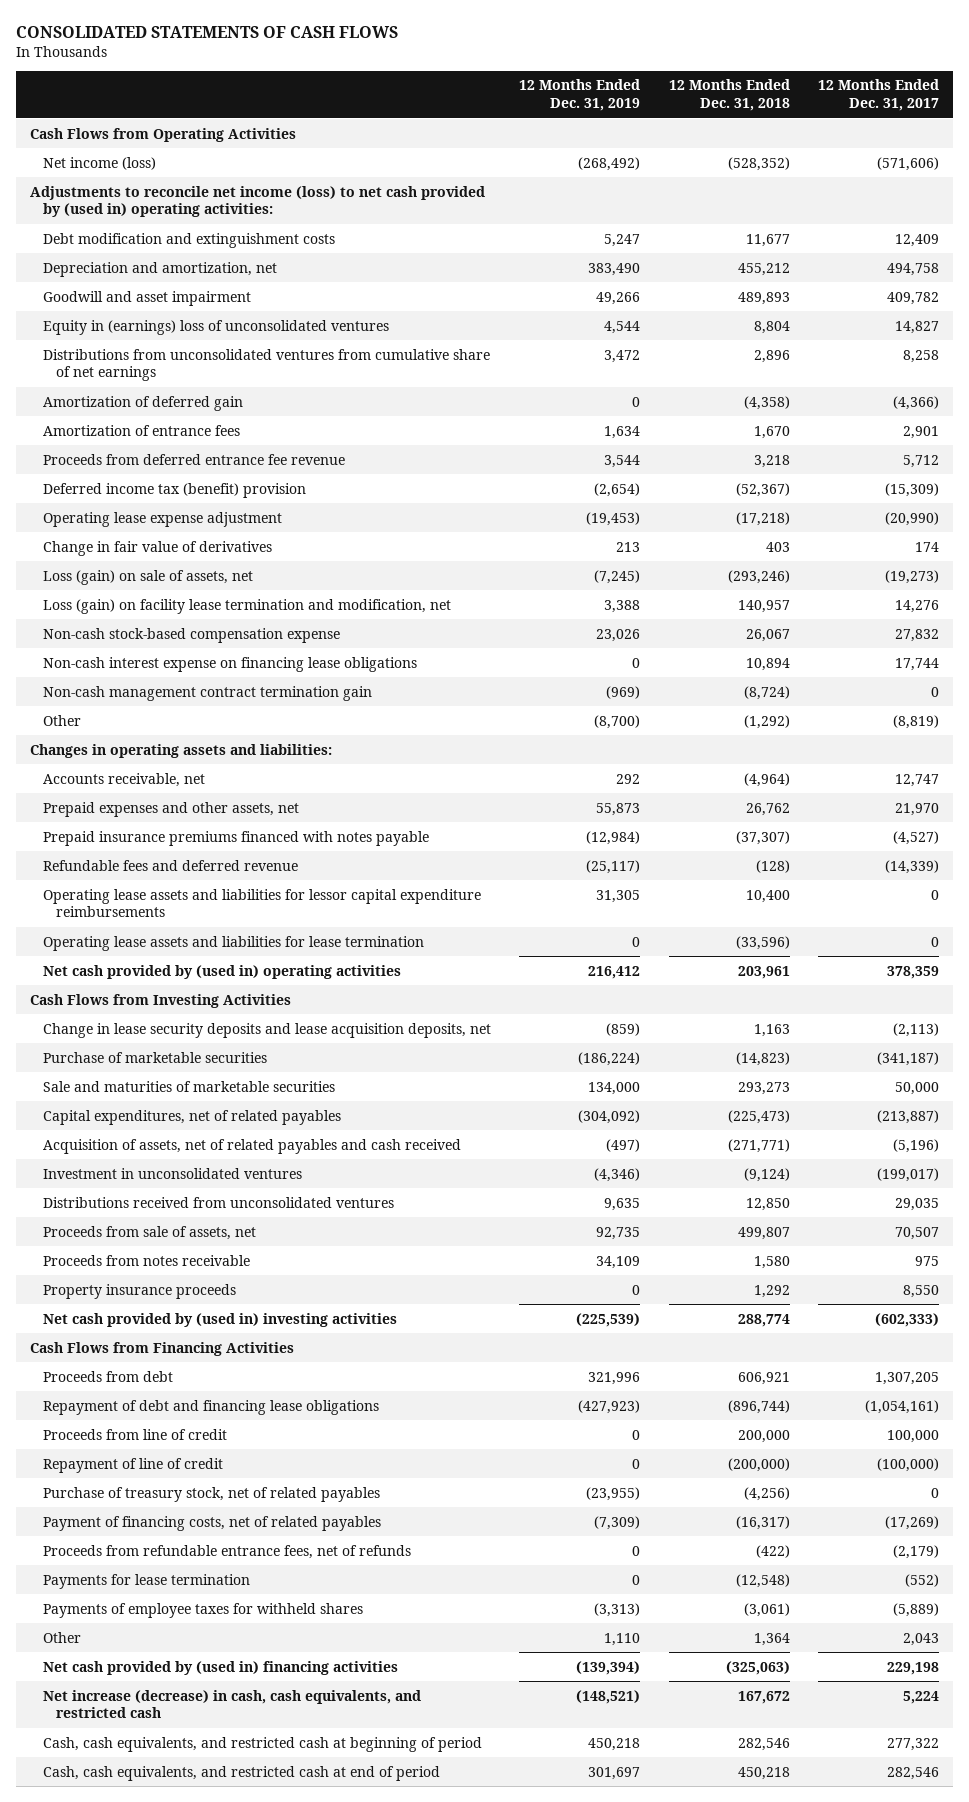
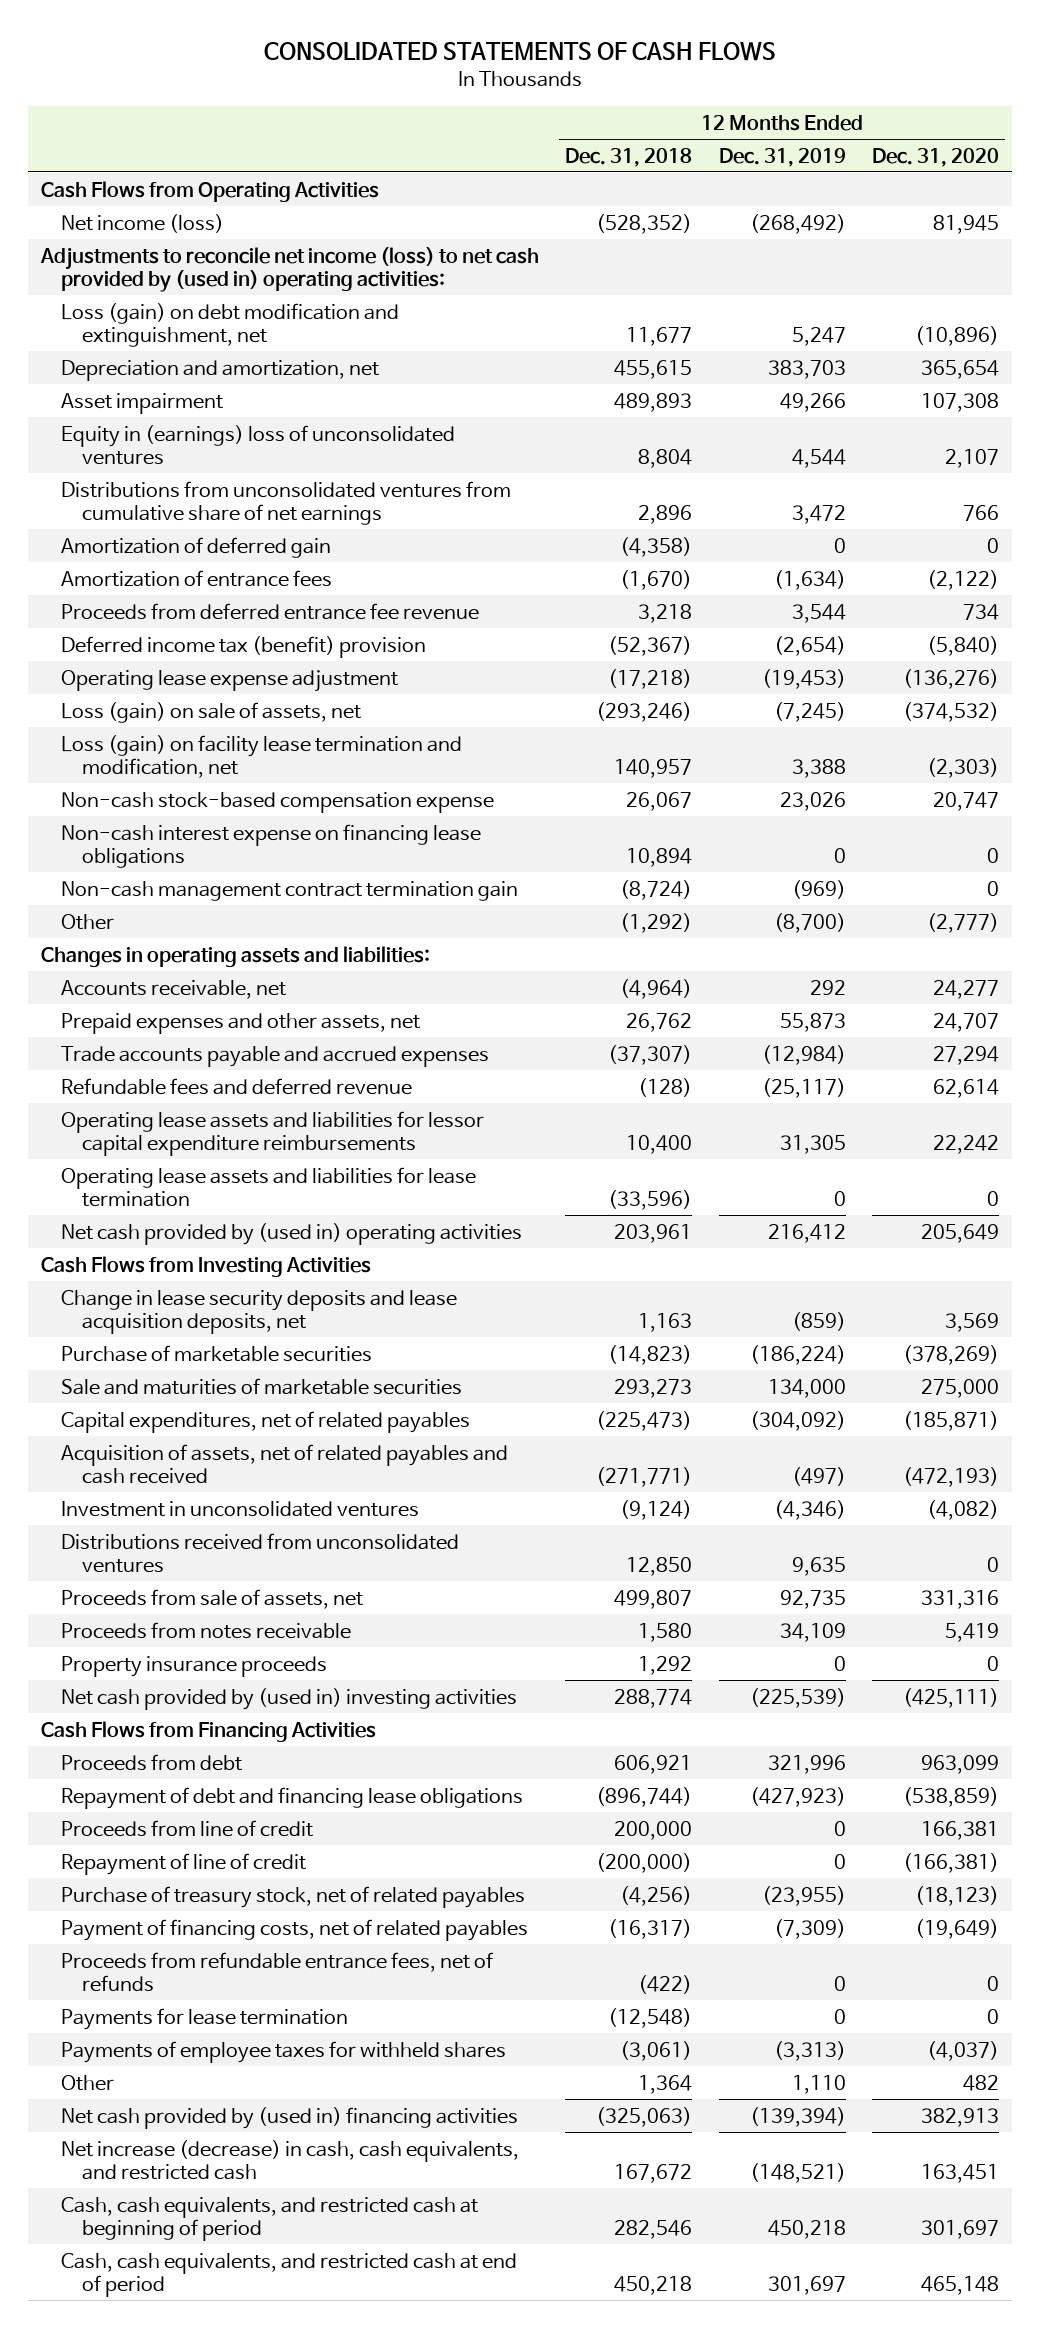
[818,79,940,112] 12 Months Ended Dec. 31, 2017 -> none
none -> [871,147,999,167] Dec. 31, 2020
[43,232,336,248] Debt modification and extinguishment costs -> [61,302,400,347] Loss (gain) on debt modification and extinguishment, net
[588,262,641,276] 383,490 -> [767,359,846,379] 383,703
[737,262,790,276] 455,212 -> [614,359,693,379] 455,615
[43,290,252,306] Goodwill and asset impairment -> [61,392,224,414] Asset impairment
[604,425,641,439] 1,634 -> [773,569,846,590] (1,634)
[753,425,790,439] 1,670 -> [620,569,693,590] (1,670)
[43,540,273,556] Change in fair value of derivatives -> none
[43,830,430,846] Prepaid insurance premiums financed with notes payable -> [61,1045,490,1067] Trade accounts payable and accrued expenses

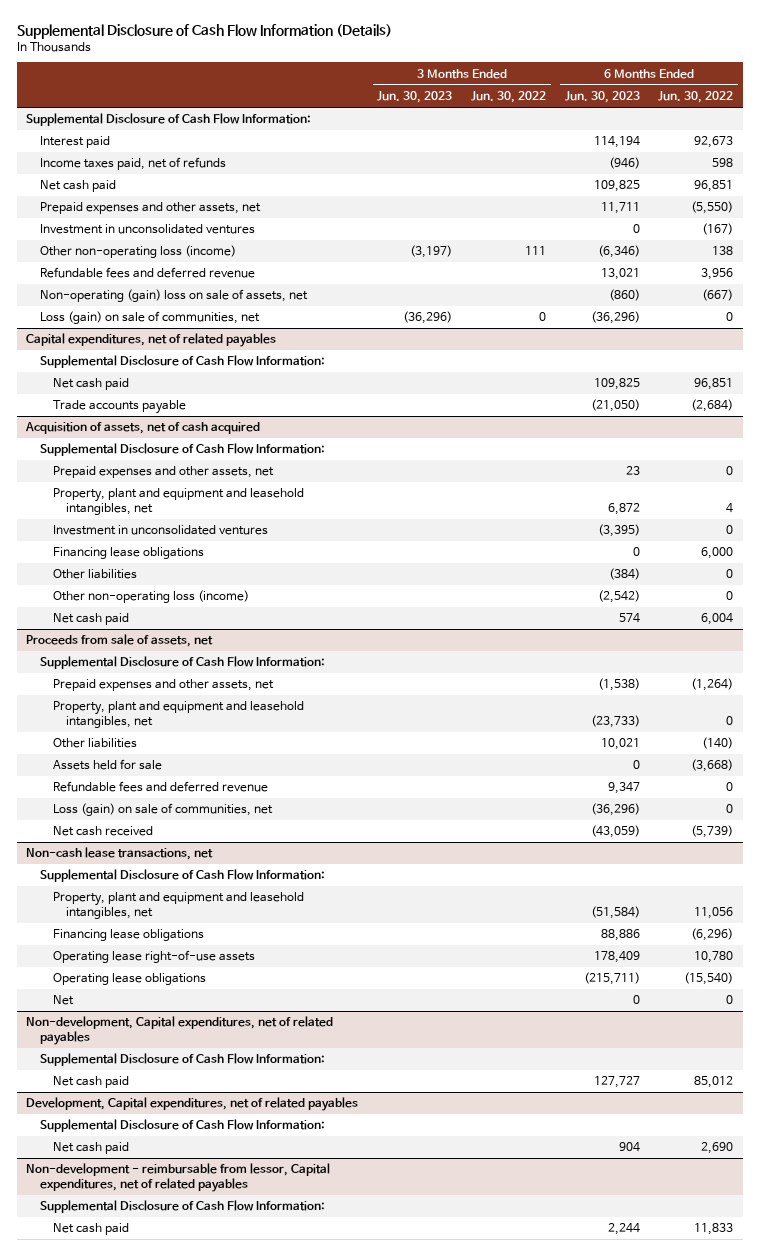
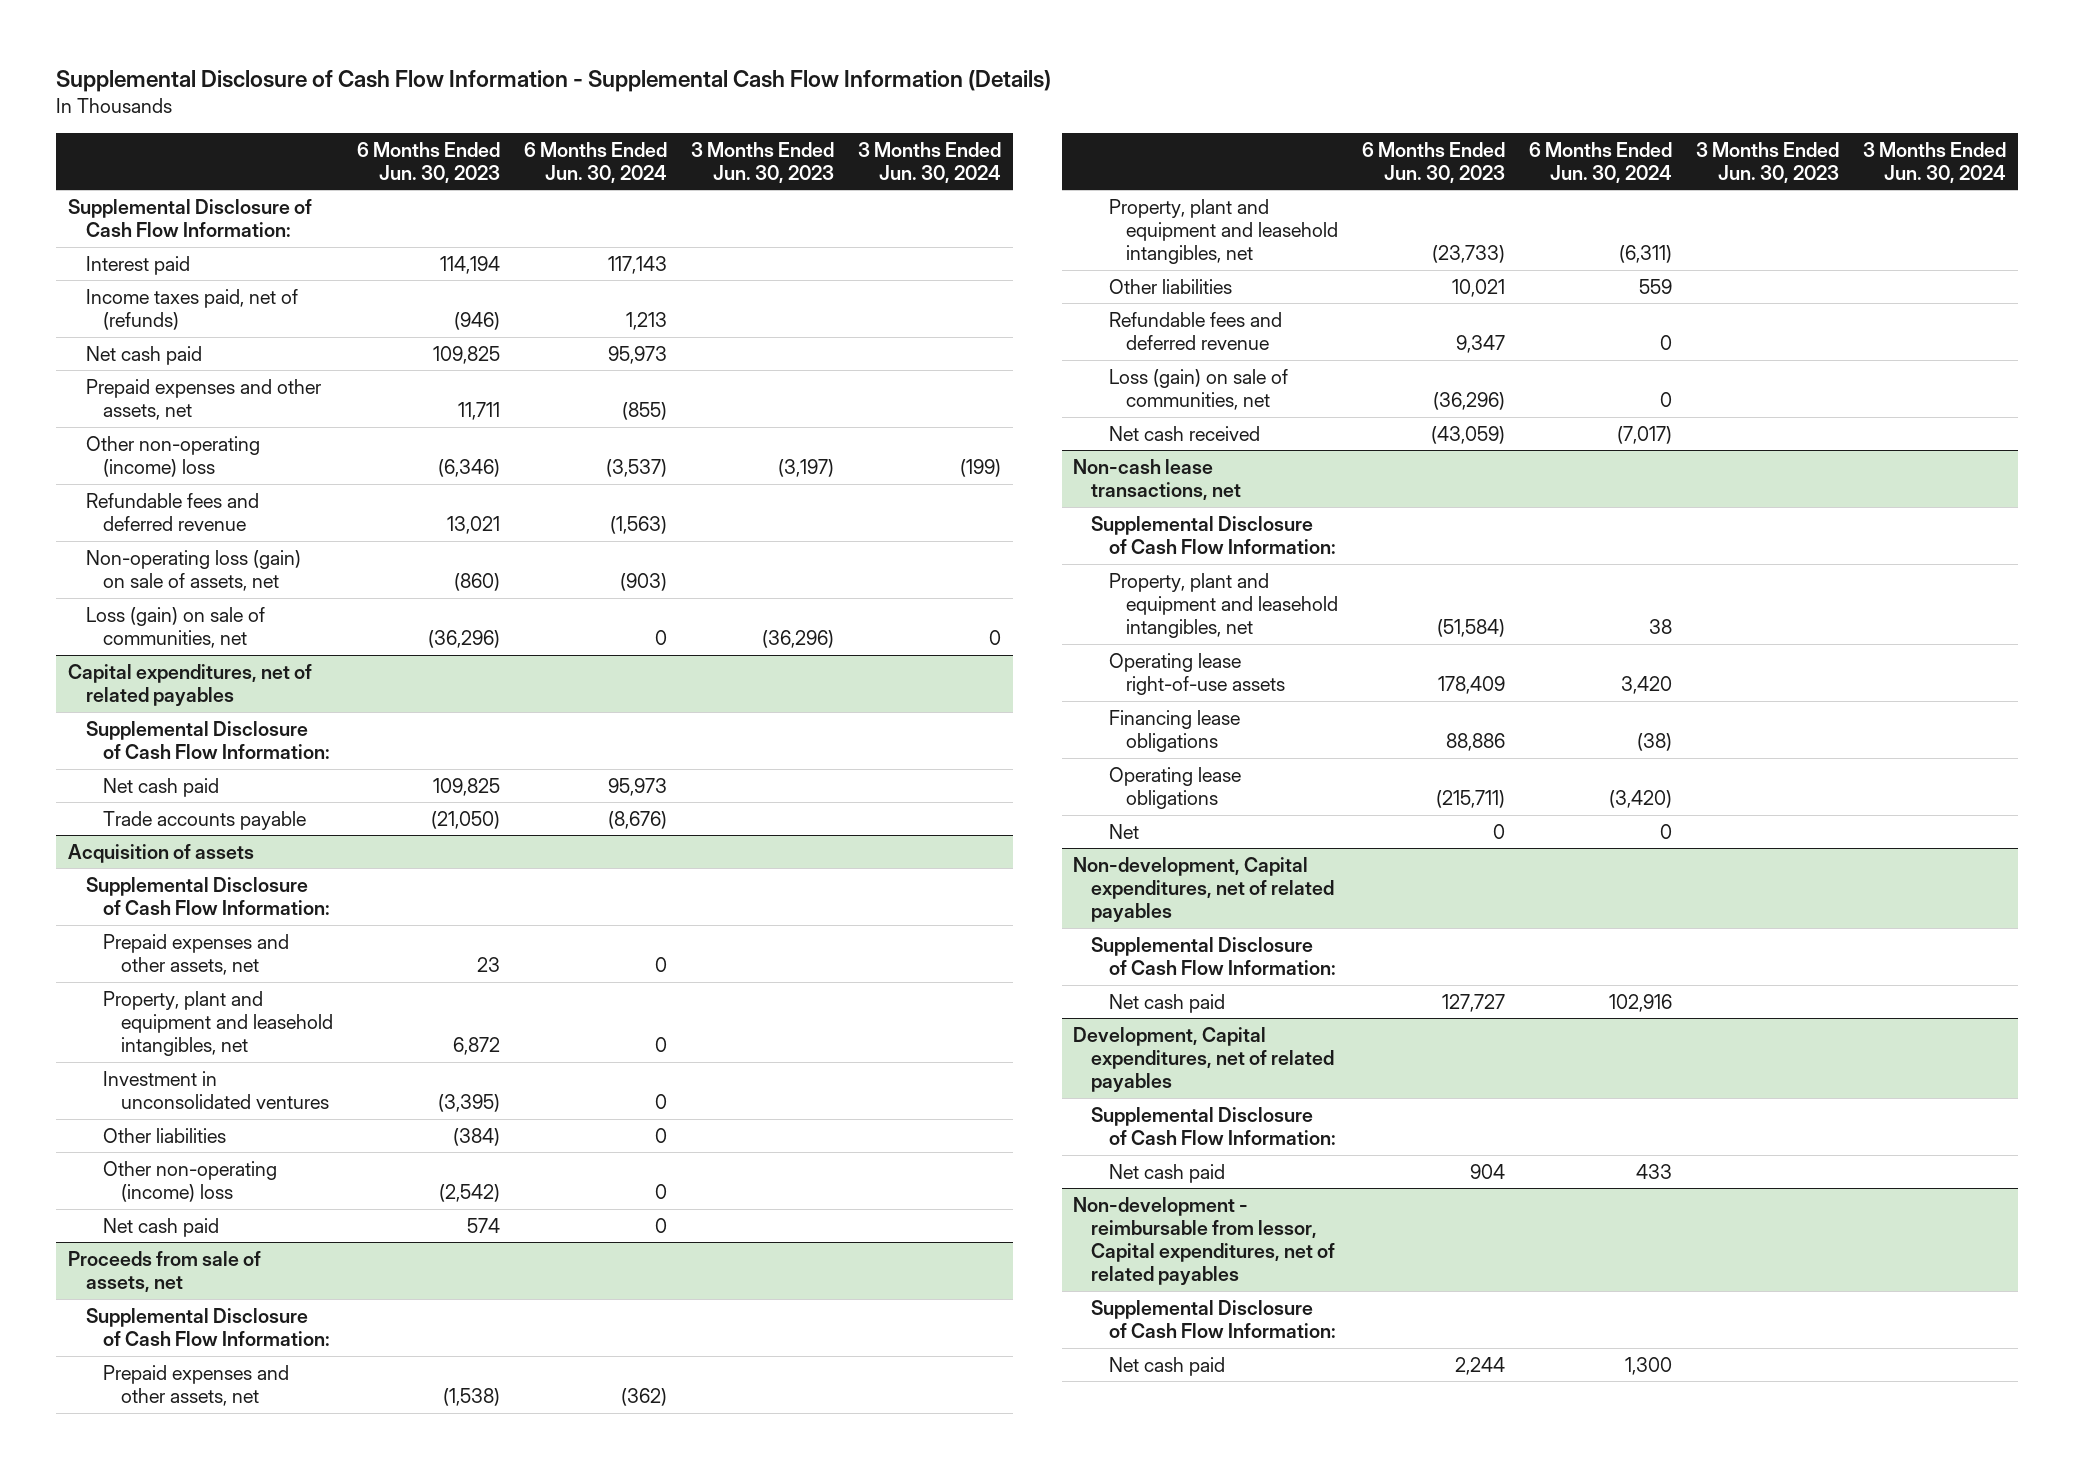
[17,23,393,39] Supplemental Disclosure of Cash Flow Information (Details) -> [56,69,1052,92] Supplemental Disclosure of Cash Flow Information - Supplemental Cash Flow Information (Details)
[470,90,546,103] Jun. 30, 2022 -> none
[658,90,734,103] Jun. 30, 2022 -> none
none -> [523,141,667,183] 6 Months Ended Jun. 30, 2024
none -> [857,141,1001,183] 3 Months Ended Jun. 30, 2024
[39,157,226,171] Income taxes paid, net of refunds -> [85,288,298,330] Income taxes paid, net of (refunds)
[39,224,255,235] Investment in unconsolidated ventures -> none
[39,245,236,259] Other non-operating loss (income) -> [85,435,260,477] Other non-operating (income) loss
[39,289,308,303] Non-operating (gain) loss on sale of assets, net -> [85,549,301,591] Non-operating loss (gain) on sale of assets, net
[25,422,261,435] Acquisition of assets, net of cash acquired -> [68,843,255,863] Acquisition of assets
[52,547,204,560] Financing lease obligations -> none
[52,590,249,604] Other non-operating loss (income) -> [103,1160,278,1202] Other non-operating (income) loss
[52,759,162,771] Assets held for sale -> none
[52,929,204,942] Financing lease obligations -> [1108,709,1240,752] Financing lease obligations

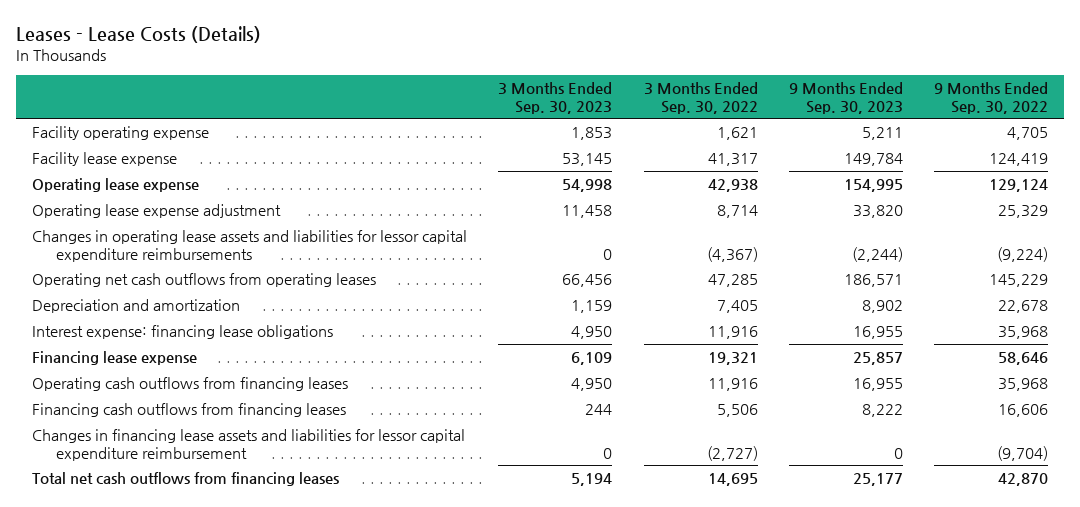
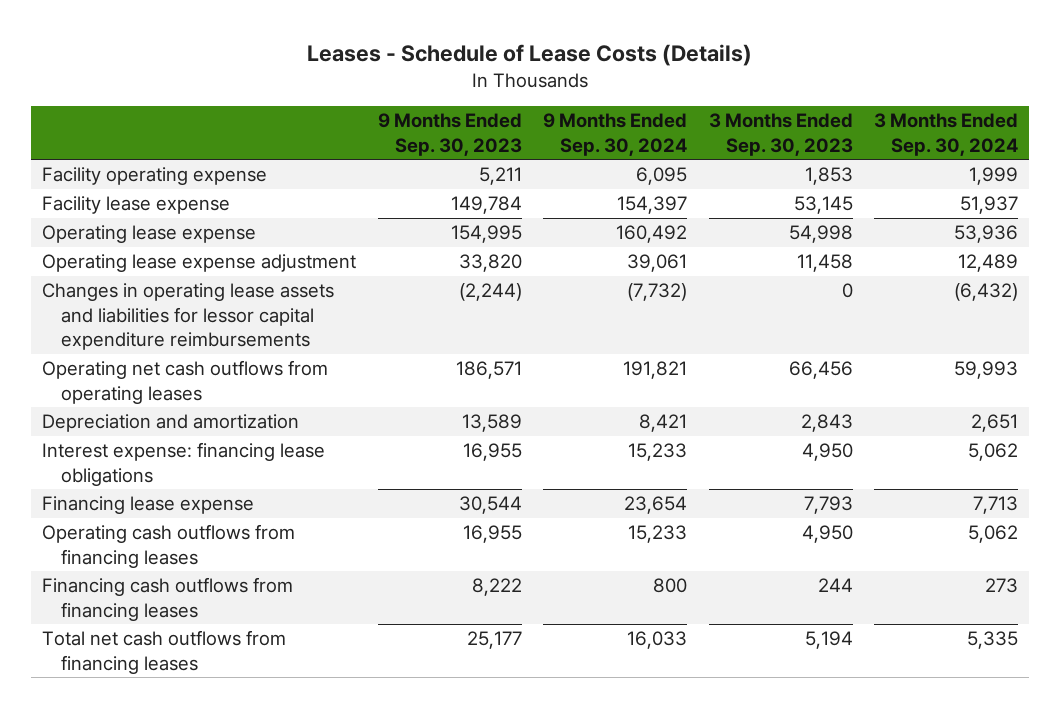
[16,25,262,43] Leases - Lease Costs (Details) -> [307,43,753,66] Leases - Schedule of Lease Costs (Details)
[643,82,758,114] 3 Months Ended Sep. 30, 2022 -> none
[934,82,1049,114] 9 Months Ended Sep. 30, 2022 -> none
none -> [543,113,688,156] 9 Months Ended Sep. 30, 2024
none -> [874,113,1019,156] 3 Months Ended Sep. 30, 2024
[571,300,613,314] 1,159 -> [800,414,853,433] 2,843
[861,300,903,314] 8,902 -> [461,414,522,433] 13,589
[571,352,613,366] 6,109 -> [803,496,853,515] 7,793
[852,352,903,366] 25,857 -> [458,496,522,515] 30,544
[31,429,465,461] Changes in financing lease assets and liabilities for lessor capital expenditure reimbursement -> none

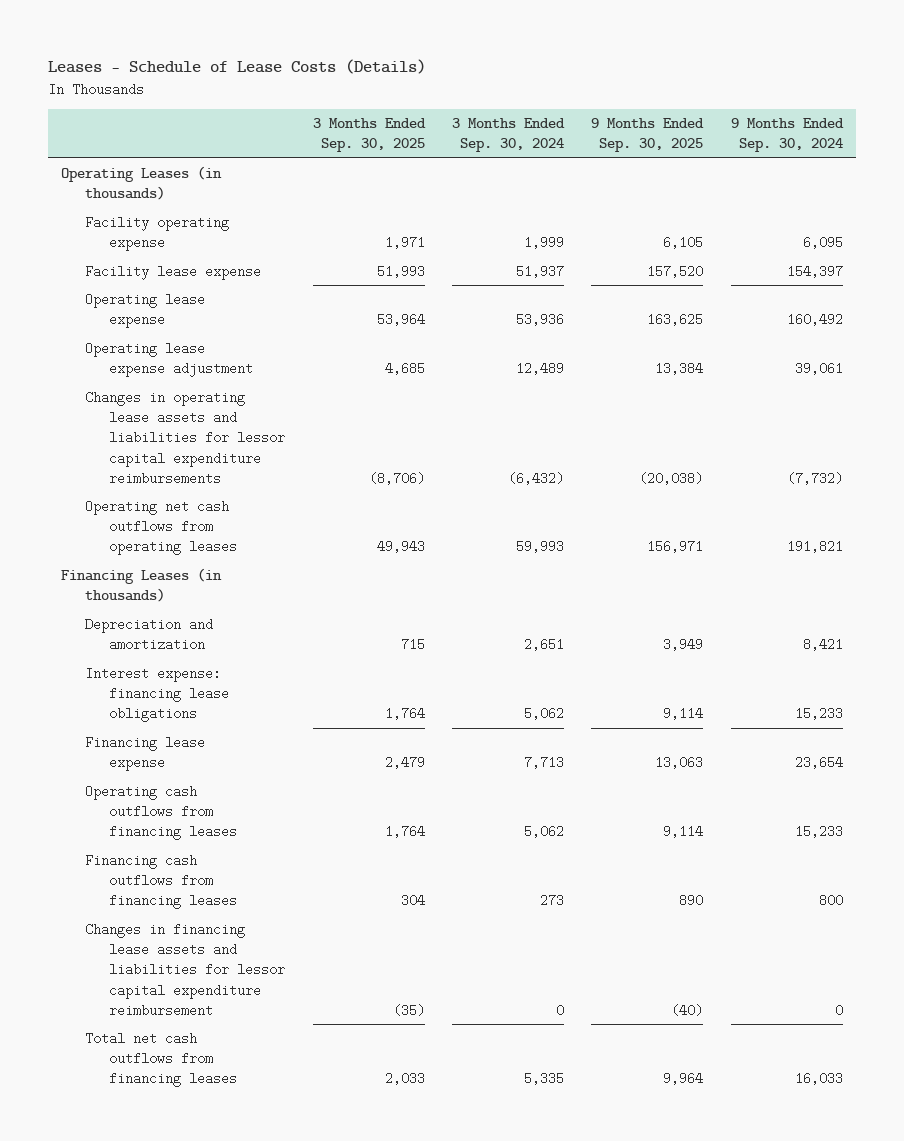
[377,113,522,156] 9 Months Ended Sep. 30, 2023 -> none
[708,113,853,156] 3 Months Ended Sep. 30, 2023 -> none
none -> [312,118,426,153] 3 Months Ended Sep. 30, 2025
none -> [591,118,705,153] 9 Months Ended Sep. 30, 2025
none -> [61,165,223,201] Operating Leases (in thousands)
none -> [61,567,223,603] Financing Leases (in thousands)
none -> [85,922,286,1017] Changes in financing lease assets and liabilities for lessor capital expenditure reimbursement

